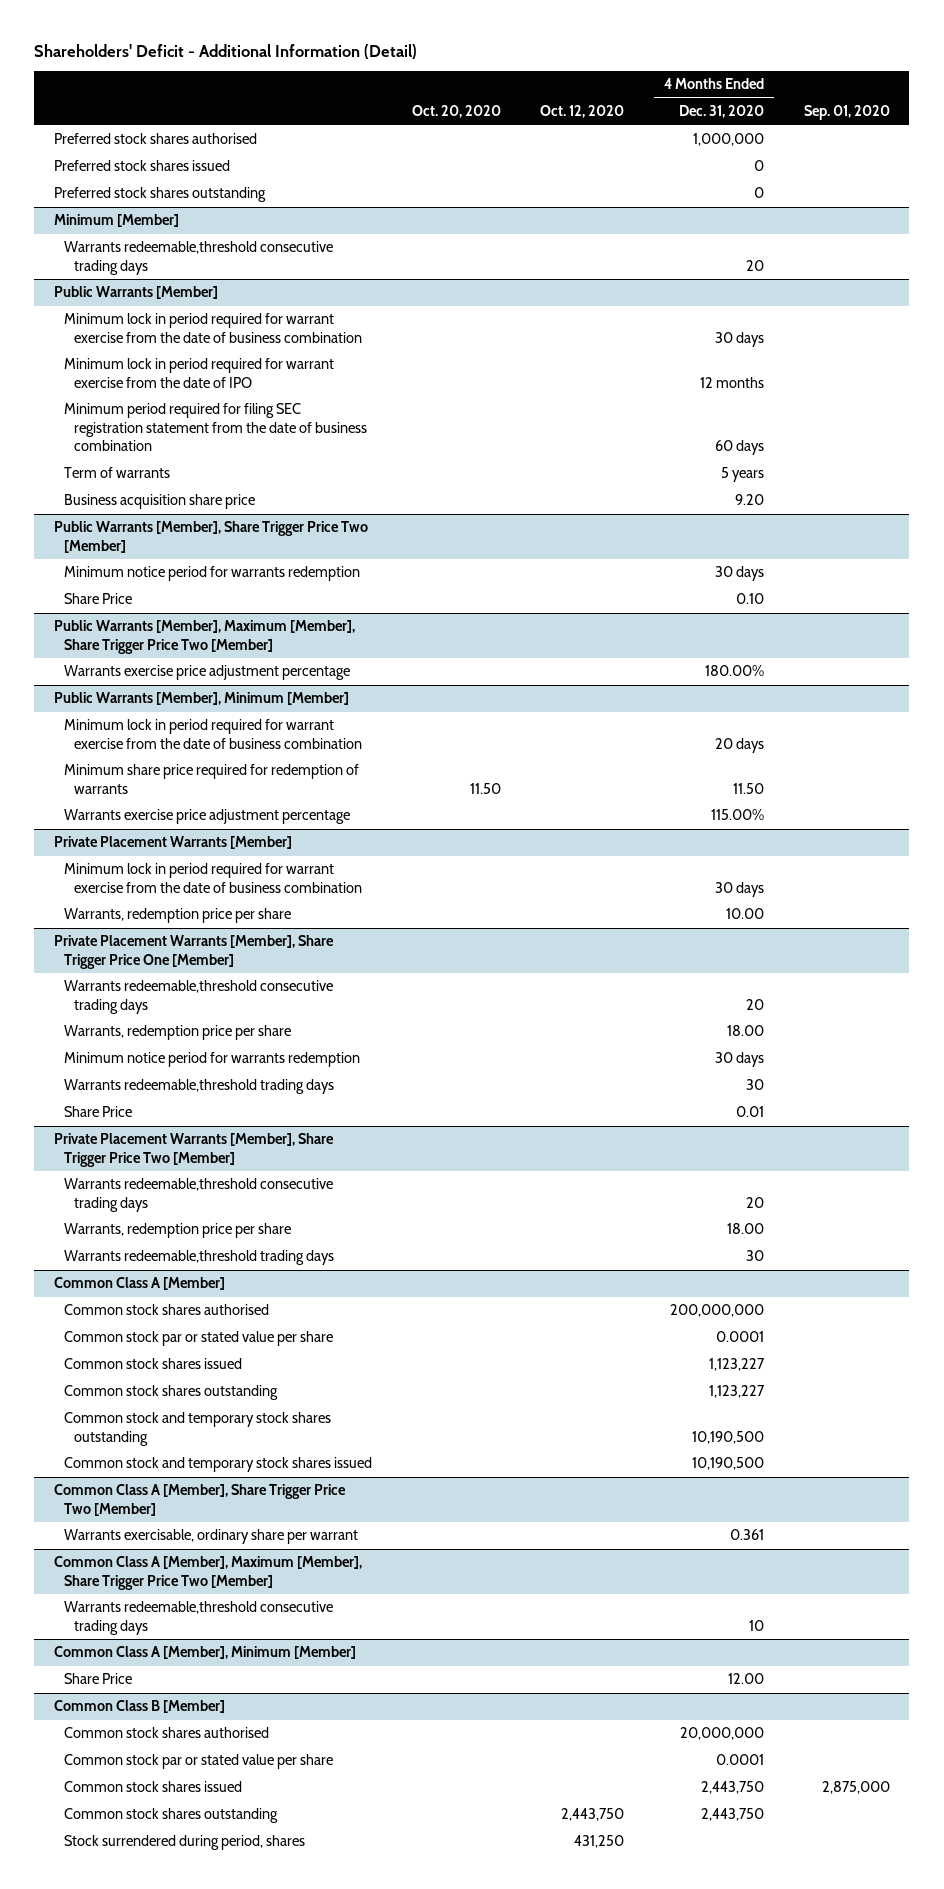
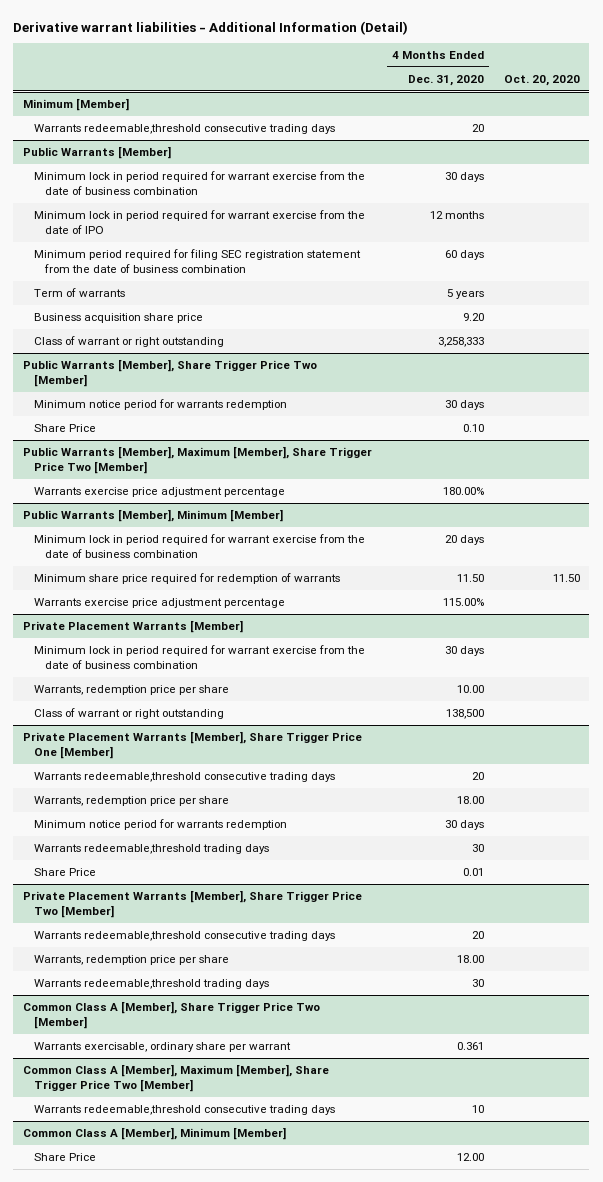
[34,43,418,59] Shareholders' Deficit - Additional Information (Detail) -> [13,20,409,35] Derivative warrant liabilities - Additional Information (Detail)
[540,105,625,119] Oct. 12, 2020 -> none
[803,105,890,121] Sep. 01, 2020 -> none
[53,133,257,145] Preferred stock shares authorised -> none
[53,160,230,172] Preferred stock shares issued -> none
[53,187,266,203] Preferred stock shares outstanding -> none
none -> [34,335,225,347] Class of warrant or right outstanding
none -> [34,707,225,719] Class of warrant or right outstanding
[53,1277,225,1291] Common Class A [Member] -> none
[64,1304,270,1316] Common stock shares authorised -> none
[64,1331,334,1347] Common stock par or stated value per share -> none
[64,1358,243,1370] Common stock shares issued -> none
[64,1385,279,1401] Common stock shares outstanding -> none
[64,1412,332,1446] Common stock and temporary stock shares outstanding -> none
[64,1457,373,1473] Common stock and temporary stock shares issued -> none
[53,1700,225,1714] Common Class B [Member] -> none
[64,1727,270,1739] Common stock shares authorised -> none
[64,1754,334,1770] Common stock par or stated value per share -> none
[64,1781,243,1793] Common stock shares issued -> none
[64,1808,279,1824] Common stock shares outstanding -> none
[64,1835,306,1851] Stock surrendered during period, shares -> none

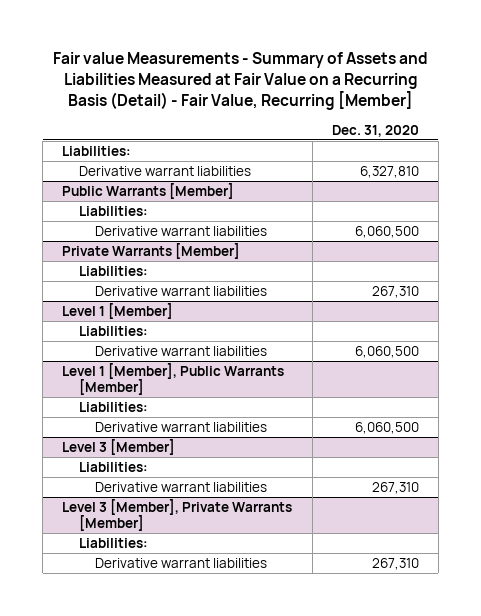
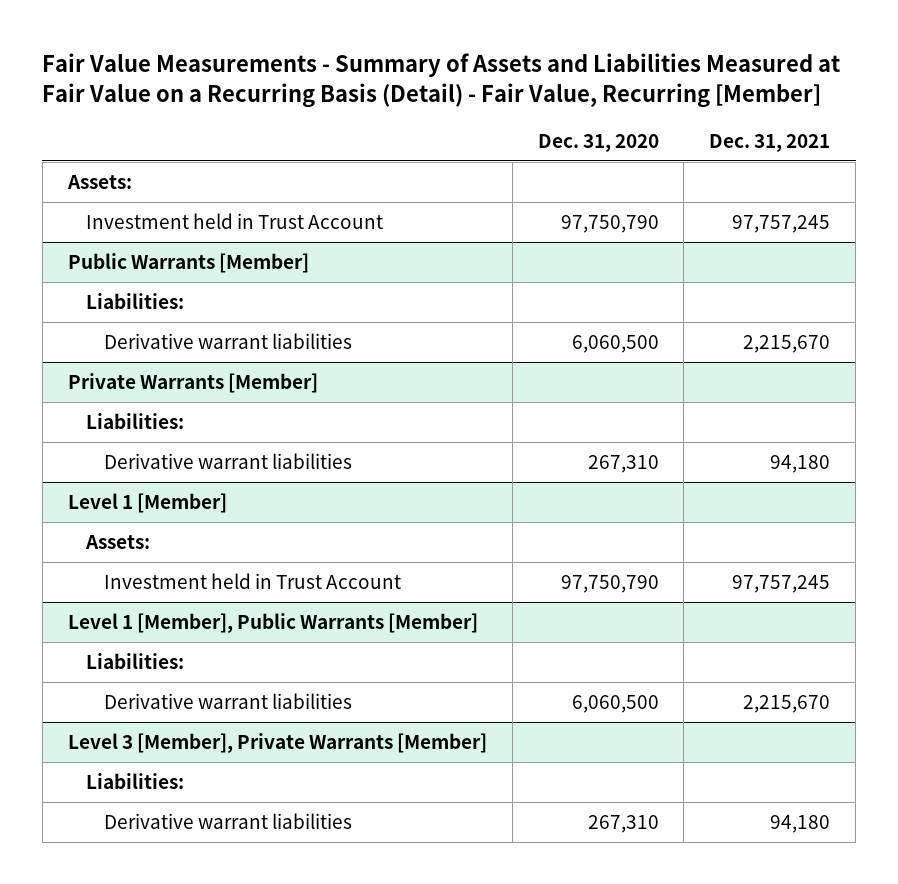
[52,51,428,111] Fair value Measurements - Summary of Assets and Liabilities Measured at Fair Value on a Recurring Basis (Detail) - Fair Value, Recurring [Member] -> [42,53,841,108] Fair Value Measurements - Summary of Assets and Liabilities Measured at Fair Value on a Recurring Basis (Detail) - Fair Value, Recurring [Member]
none -> [709,133,831,152] Dec. 31, 2021
[62,145,132,156] Liabilities: -> none
[78,165,251,176] Derivative warrant liabilities -> none
none -> [66,174,132,189] Assets:
none -> [85,212,383,229] Investment held in Trust Account
[78,325,148,336] Liabilities: -> none
[95,345,268,356] Derivative warrant liabilities -> none
none -> [84,534,150,549] Assets:
none -> [104,572,402,589] Investment held in Trust Account
[62,438,176,455] Level 3 [Member] -> none
[78,461,148,472] Liabilities: -> none
[95,481,268,492] Derivative warrant liabilities -> none

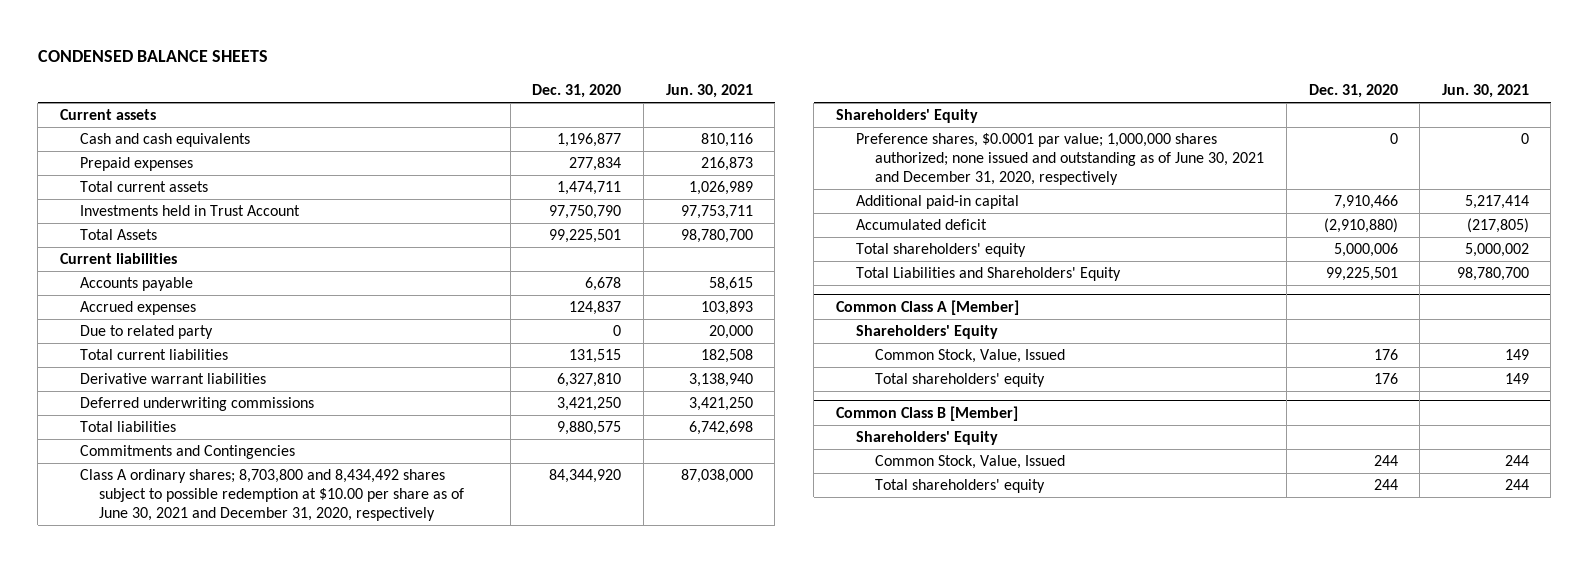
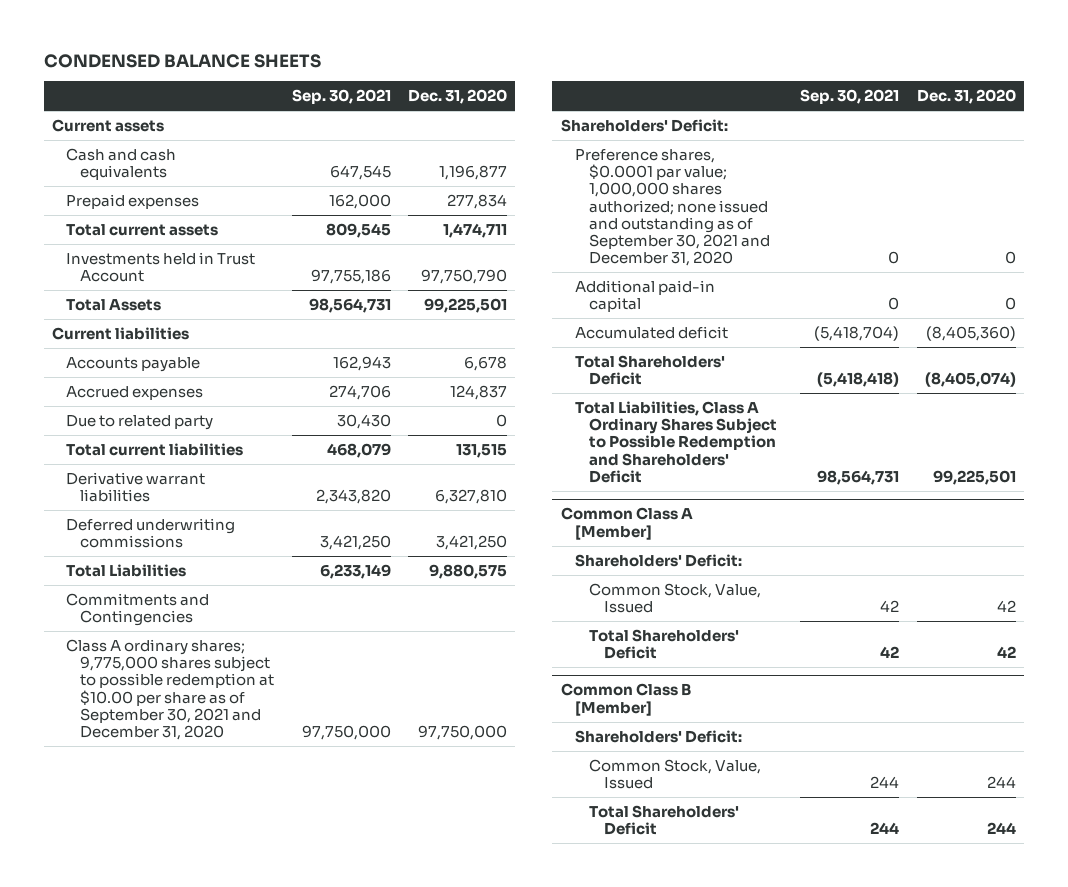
[665,84,753,99] Jun. 30, 2021 -> none
none -> [291,89,391,105] Sep. 30, 2021
[79,421,176,433] Total liabilities -> [66,563,187,577] Total Liabilities
[79,469,465,522] Class A ordinary shares; 8,703,800 and 8,434,492 shares subject to possible redemption at $10.00 per share as of June 30, 2021 and December 31, 2020, respectively -> [66,638,275,741] Class A ordinary shares; 9,775,000 shares subject to possible redemption at $10.00 per share as of September 30, 2021 and December 31, 2020
[549,469,622,484] 84,344,920 -> [417,725,507,741] 97,750,000
[835,109,978,124] Shareholders' Equity -> [560,118,728,132] Shareholders' Deficit:
[855,133,1265,186] Preference shares, $0.0001 par value; 1,000,000 shares authorized; none issued and outstanding as of June 30, 2021 and December 31, 2020, respectively -> [575,148,771,267] Preference shares, $0.0001 par value; 1,000,000 shares authorized; none issued and outstanding as of September 30, 2021 and December 31, 2020
[1333,195,1398,210] 7,910,466 -> [1004,297,1016,311] 0
[1323,218,1398,234] (2,910,880) -> [925,325,1016,341] (8,405,360)
[855,243,1026,258] Total shareholders' equity -> [575,354,726,386] Total Shareholders' Deficit
[1333,243,1398,258] 5,000,006 -> [924,372,1016,388] (8,405,074)
[855,267,1121,282] Total Liabilities and Shareholders' Equity -> [575,400,778,483] Total Liabilities, Class A Ordinary Shares Subject to Possible Redemption and Shareholders' Deficit
[855,325,998,340] Shareholders' Equity -> [575,553,743,567] Shareholders' Deficit:
[1373,349,1398,361] 176 -> [996,600,1016,613] 42
[875,373,1046,388] Total shareholders' equity -> [589,628,740,660] Total Shareholders' Deficit
[1373,373,1398,385] 176 -> [996,646,1016,659] 42
[855,431,998,446] Shareholders' Equity -> [575,729,743,743] Shareholders' Deficit:
[875,479,1046,494] Total shareholders' equity -> [589,804,740,836] Total Shareholders' Deficit

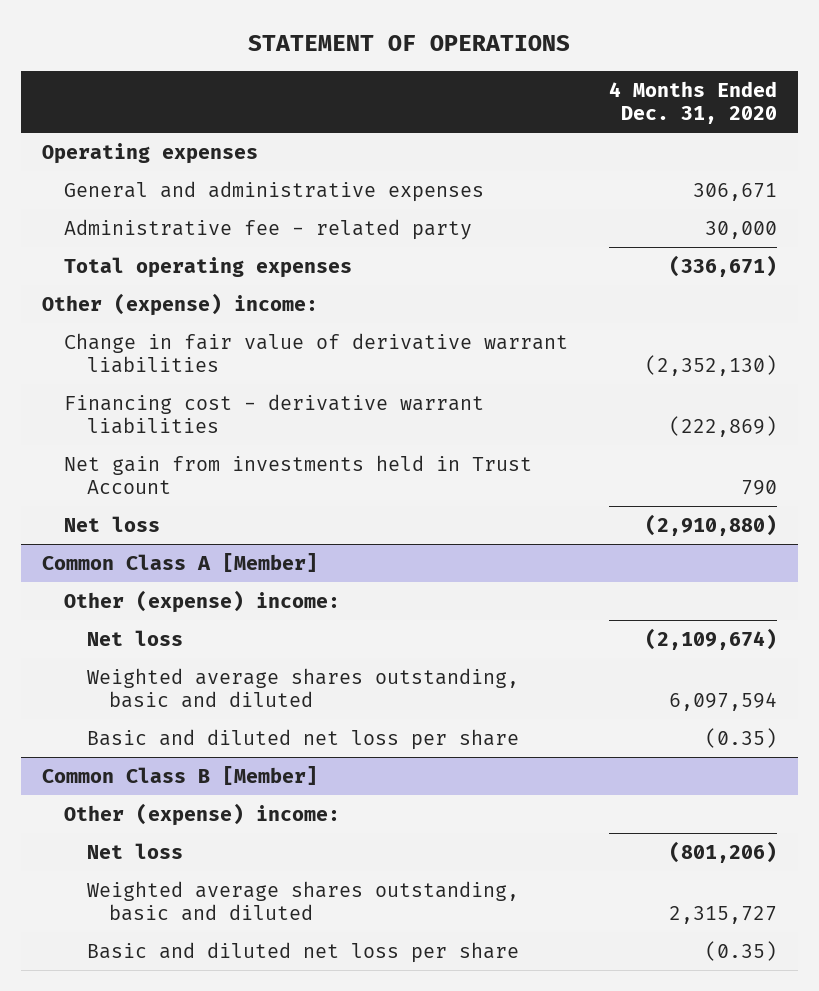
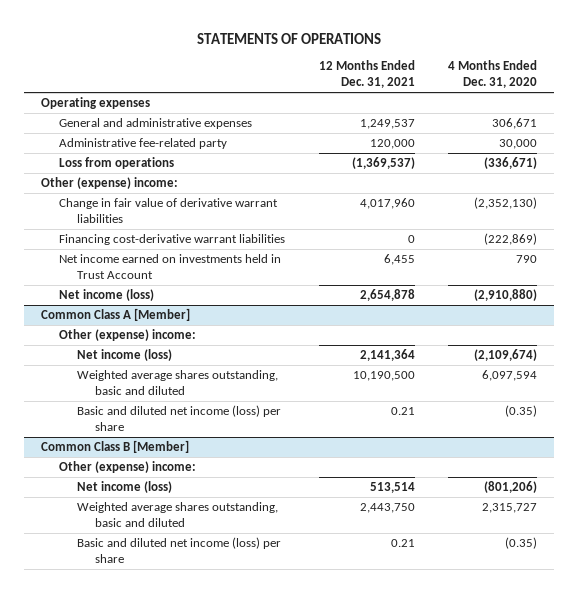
[248,35,571,52] STATEMENT OF OPERATIONS -> [197,32,382,44] STATEMENTS OF OPERATIONS
none -> [318,60,415,89] 12 Months Ended Dec. 31, 2021
[64,218,473,240] Administrative fee - related party -> [58,138,227,150] Administrative fee-related party
[64,256,353,278] Total operating expenses -> [58,157,174,170] Loss from operations
[64,393,485,435] Financing cost - derivative warrant liabilities -> [58,234,285,246] Financing cost-derivative warrant liabilities
[64,454,533,495] Net gain from investments held in Trust Account -> [58,254,281,279] Net income earned on investments held in Trust Account
[64,515,161,532] Net loss -> [58,289,154,302] Net income (loss)
[86,629,183,646] Net loss -> [76,349,172,362] Net income (loss)
[86,728,519,750] Basic and diluted net loss per share -> [76,405,281,431] Basic and diluted net income (loss) per share
[86,842,183,859] Net loss -> [76,481,172,494] Net income (loss)
[86,941,519,963] Basic and diluted net loss per share -> [76,537,281,563] Basic and diluted net income (loss) per share

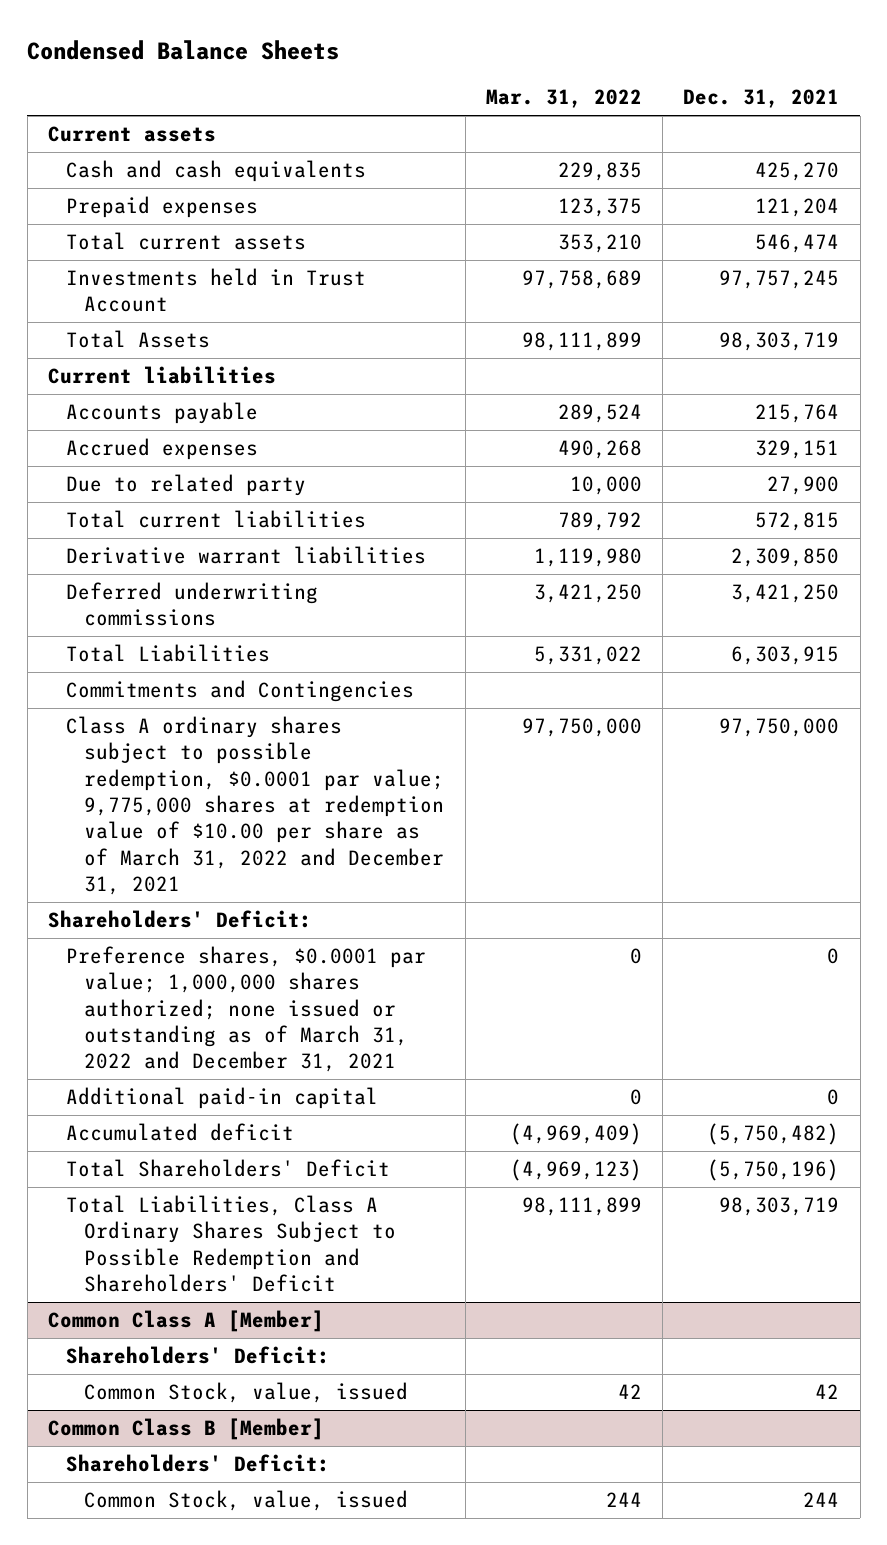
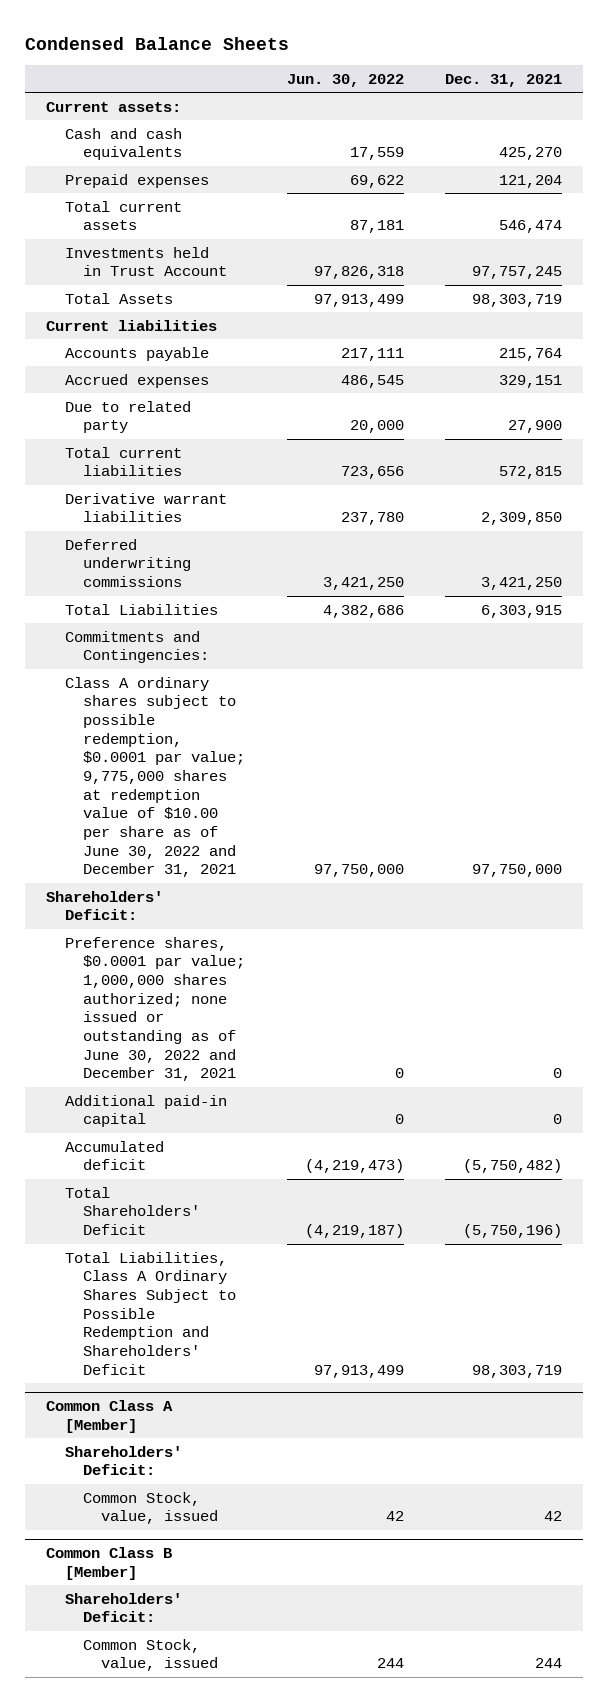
[485,89,642,109] Mar. 31, 2022 -> none
none -> [286,74,404,88] Jun. 30, 2022
[47,125,216,142] Current assets -> [46,101,182,112] Current assets:
[66,679,415,702] Commitments and Contingencies -> [64,630,210,664] Commitments and Contingencies:
[66,715,445,896] Class A ordinary shares subject to possible redemption, $0.0001 par value; 9,775,000 shares at redemption value of $10.00 per share as of March 31, 2022 and December 31, 2021 -> [64,676,246,878] Class A ordinary shares subject to possible redemption, $0.0001 par value; 9,775,000 shares at redemption value of $10.00 per share as of June 30, 2022 and December 31, 2021
[66,945,427,1073] Preference shares, $0.0001 par value; 1,000,000 shares authorized; none issued or outstanding as of March 31, 2022 and December 31, 2021 -> [64,936,246,1082] Preference shares, $0.0001 par value; 1,000,000 shares authorized; none issued or outstanding as of June 30, 2022 and December 31, 2021

